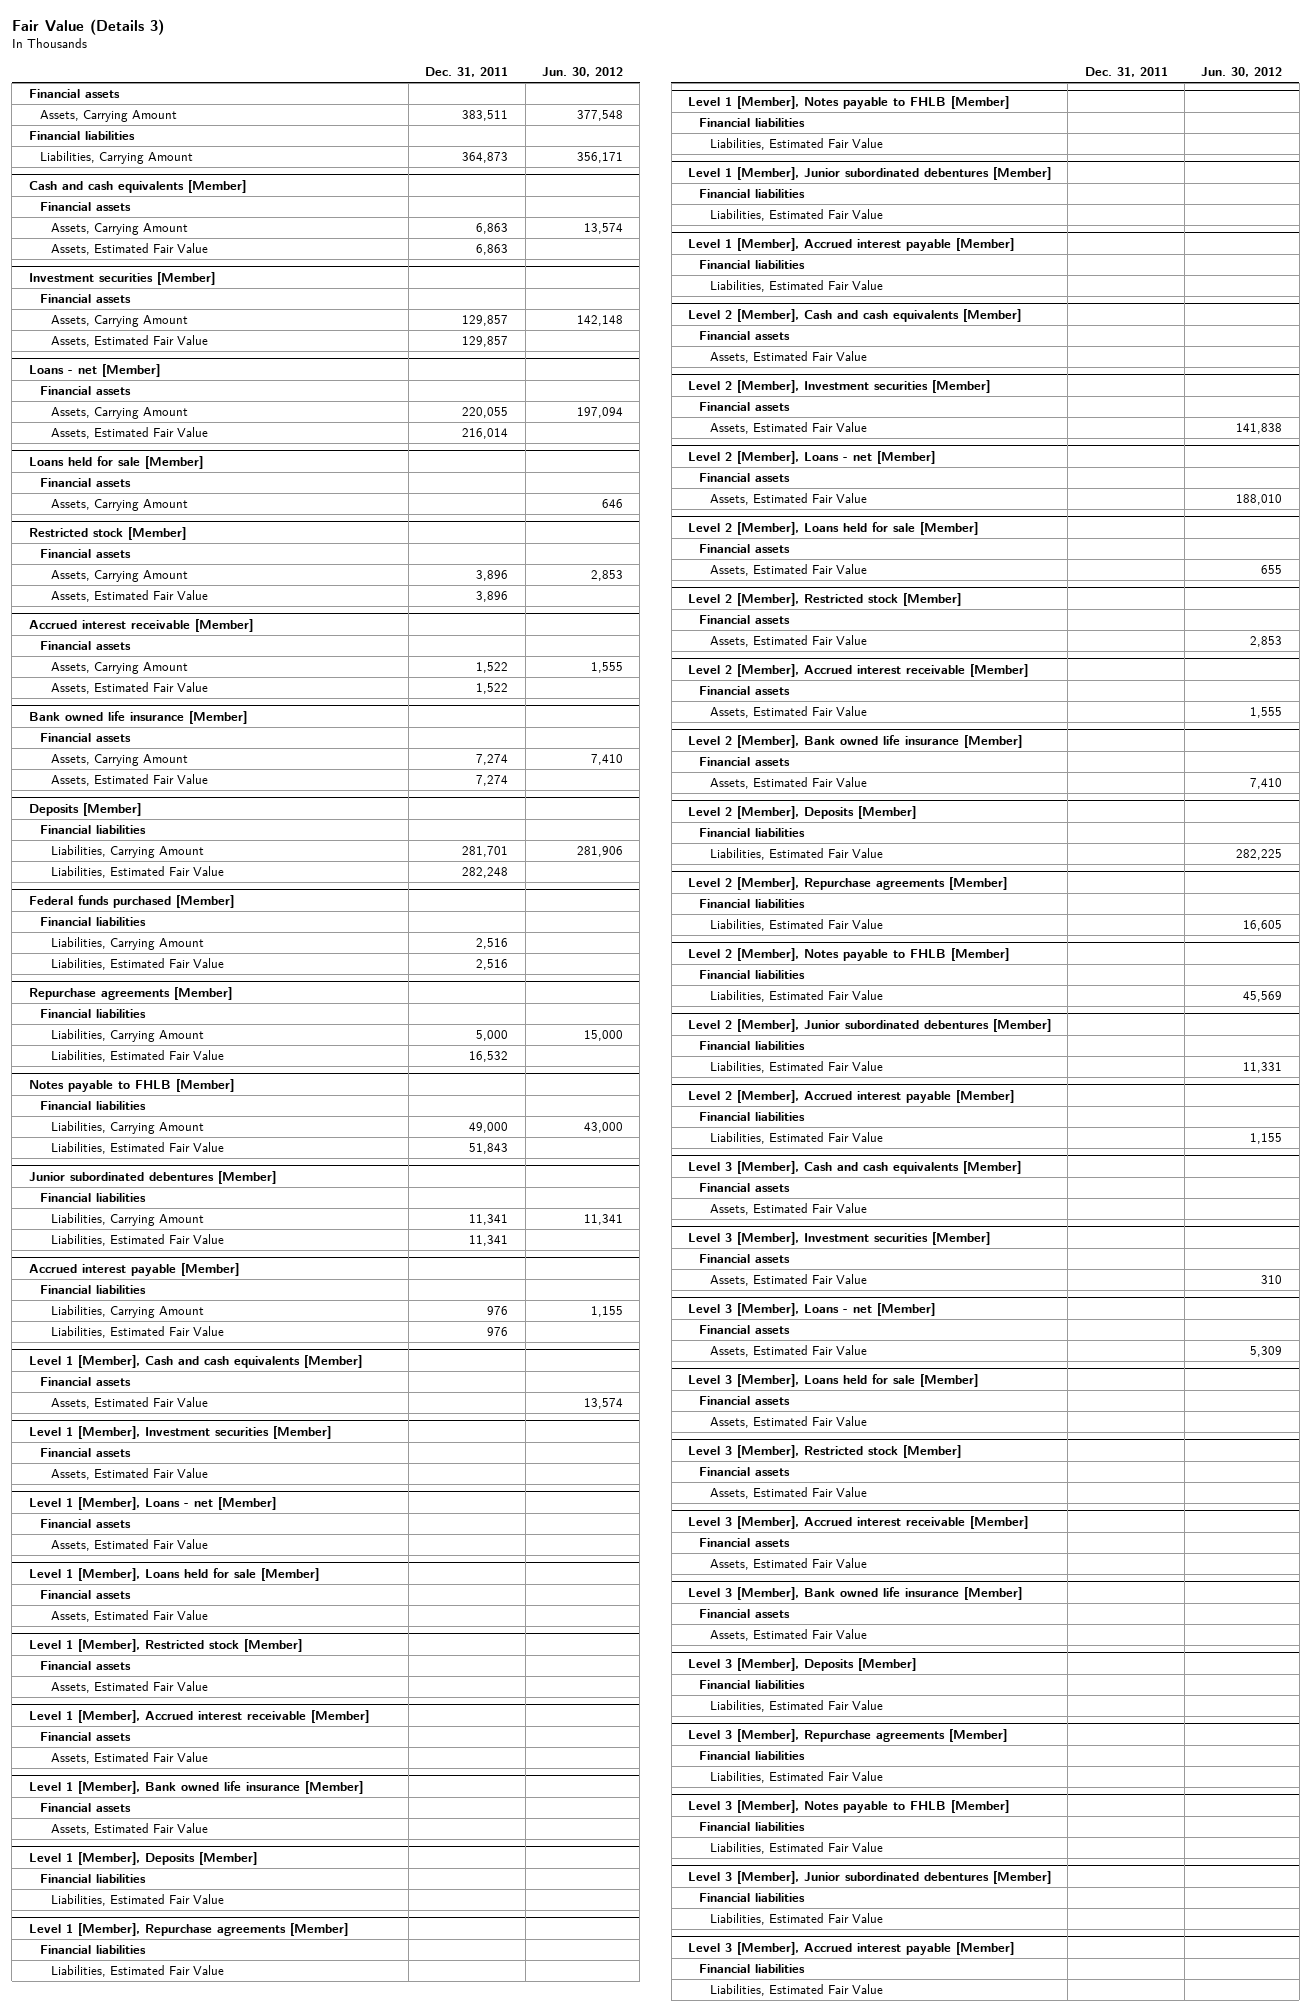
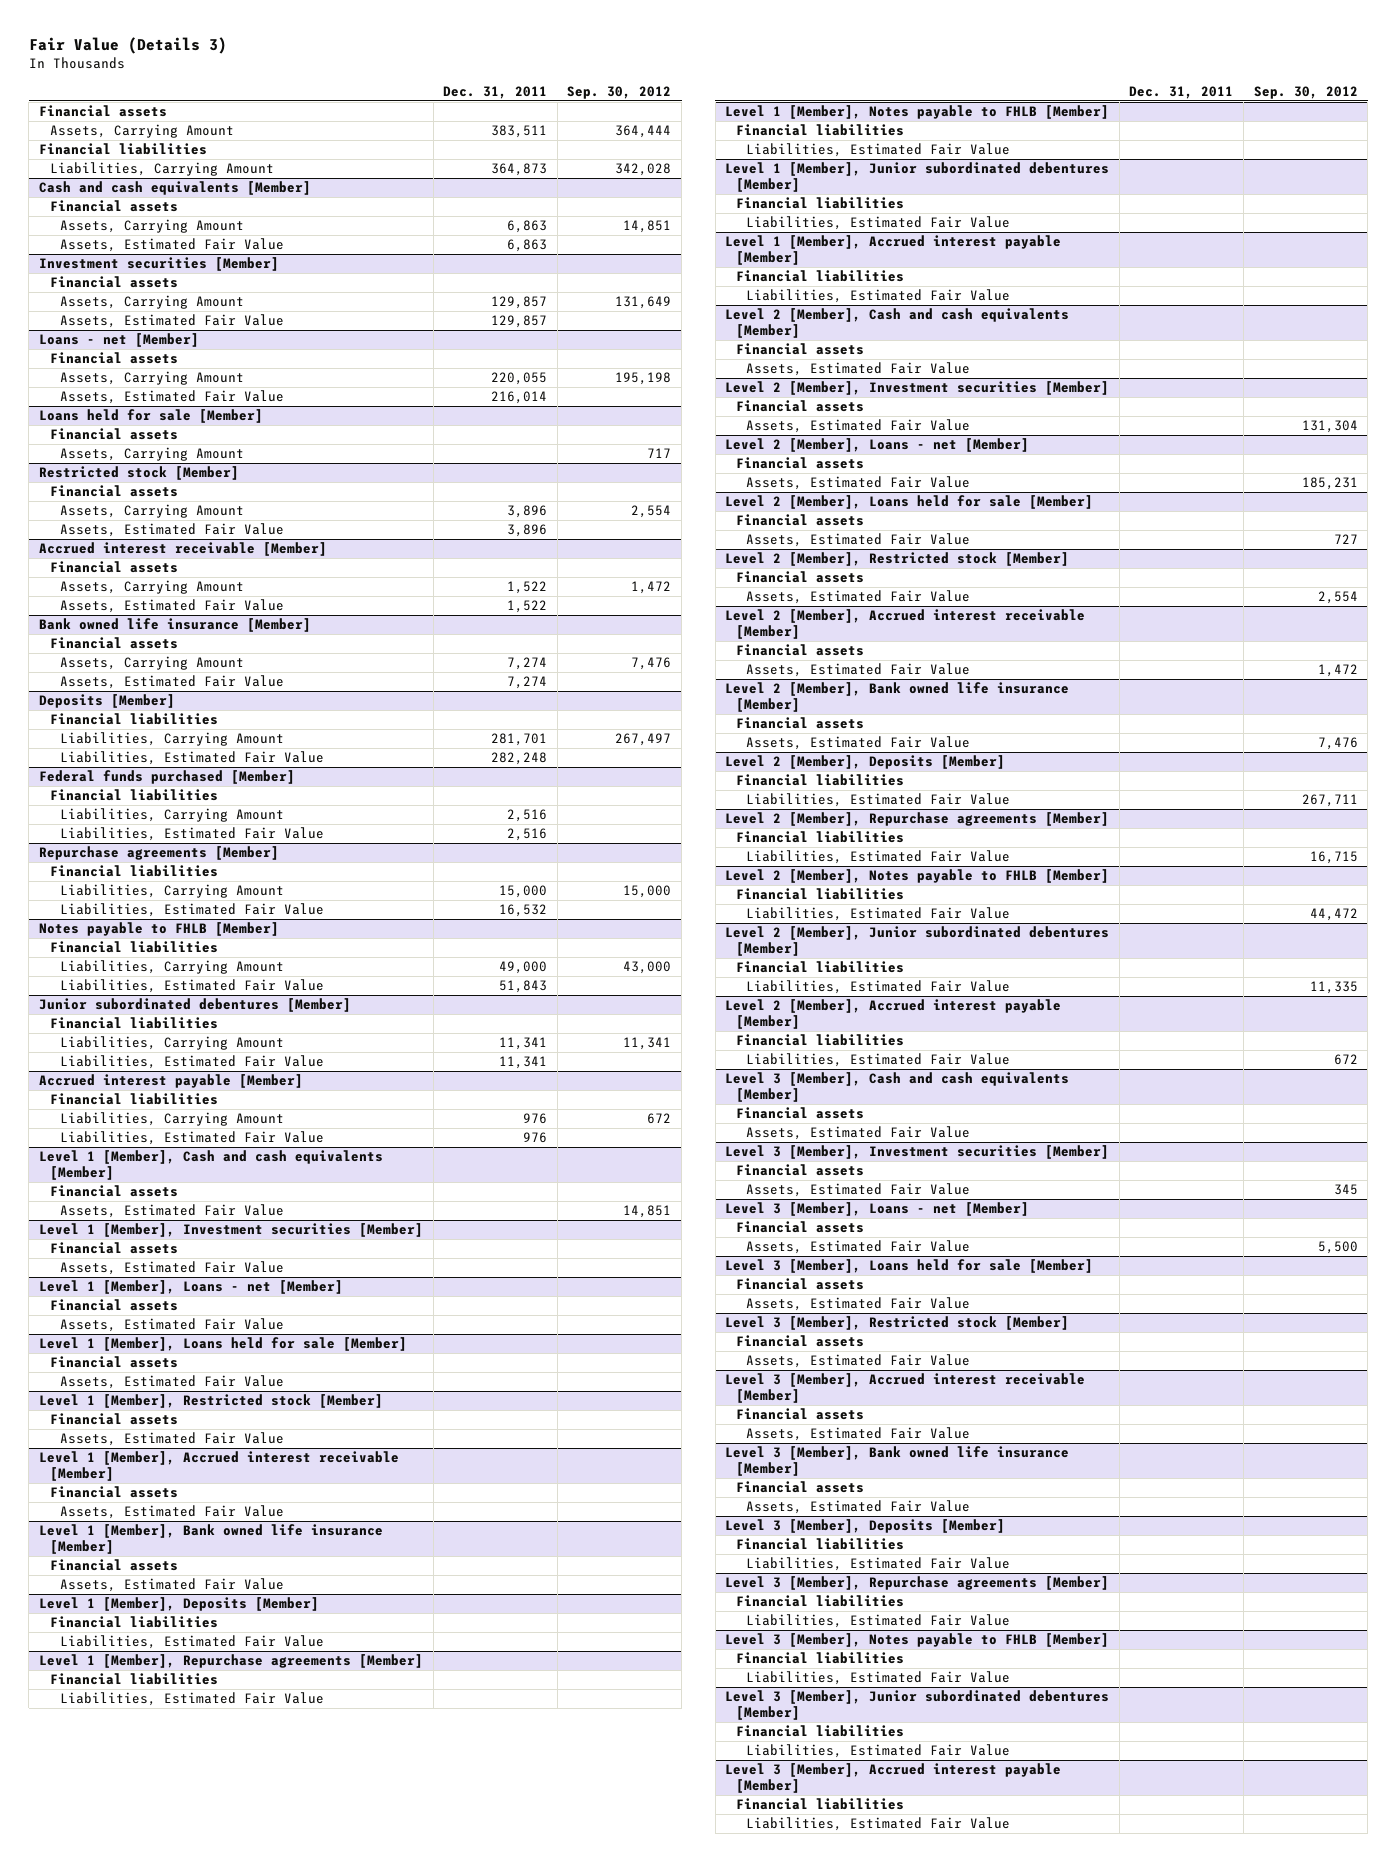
[542,66,624,77] Jun. 30, 2012 -> none
none -> [567,85,672,99] Sep. 30, 2012
[476,1029,509,1041] 5,000 -> [499,885,548,899] 15,000

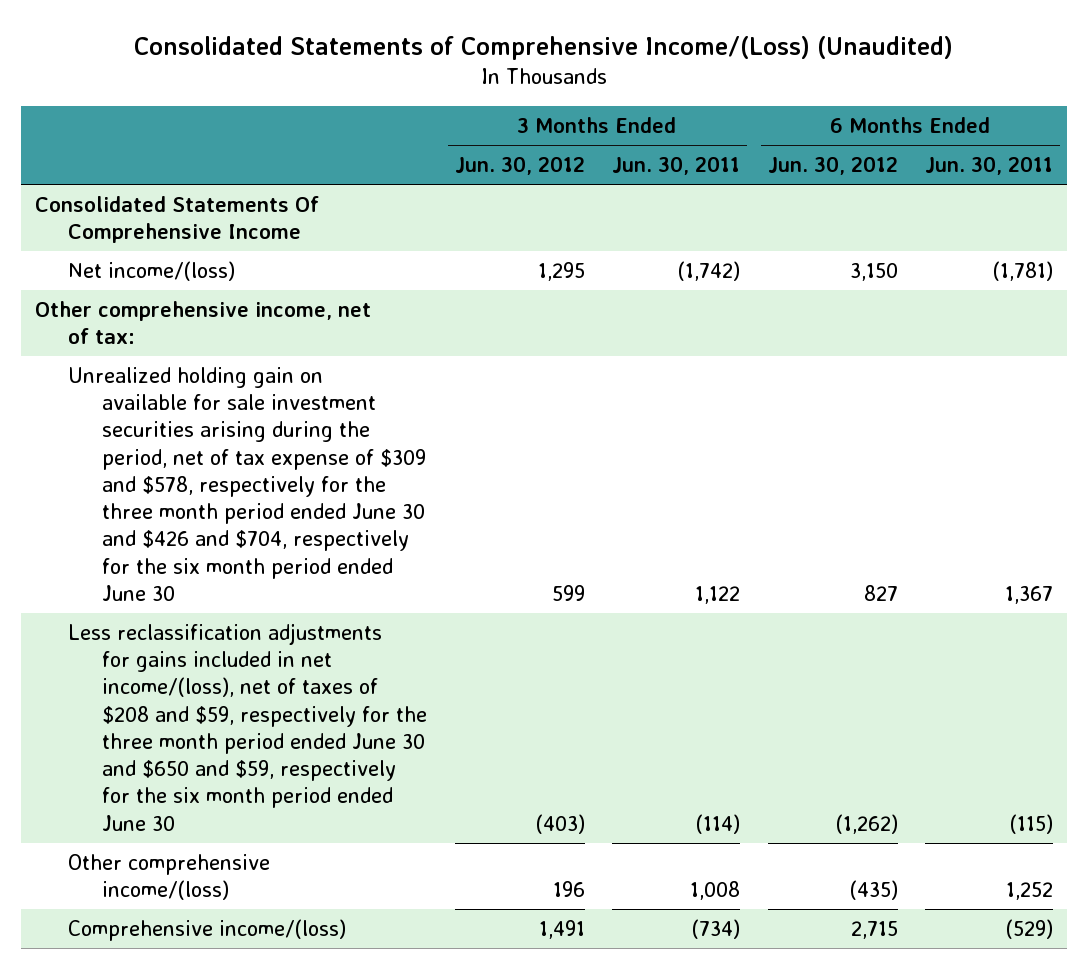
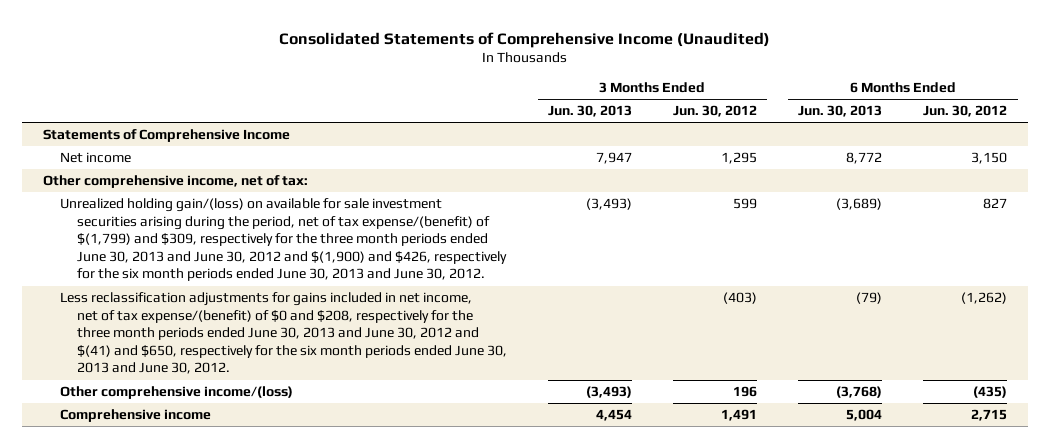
[133,35,953,60] Consolidated Statements of Comprehensive Income/(Loss) (Unaudited) -> [279,31,771,48] Consolidated Statements of Comprehensive Income (Unaudited)
[612,156,741,176] Jun. 30, 2011 -> none
[925,156,1054,176] Jun. 30, 2011 -> none
none -> [547,105,632,118] Jun. 30, 2013
none -> [798,105,883,118] Jun. 30, 2013
[34,195,319,244] Consolidated Statements Of Comprehensive Income -> [42,129,290,143] Statements of Comprehensive Income
[68,260,236,281] Net income/(loss) -> [59,152,131,164] Net income
[68,366,427,601] Unrealized holding gain on available for sale investment securities arising during the period, net of tax expense of $309 and $578, respectively for the three month period ended June 30 and $426 and $704, respectively for the six month period ended June 30 -> [59,198,507,282] Unrealized holding gain/(loss) on available for sale investment securities arising during the period, net of tax expense/(benefit) of $(1,799) and $309, respectively for the three month periods ended June 30, 2013 and June 30, 2012 and $(1,900) and $426, respectively for the six month periods ended June 30, 2013 and June 30, 2012.
[68,622,428,831] Less reclassification adjustments for gains included in net income/(loss), net of taxes of $208 and $59, respectively for the three month period ended June 30 and $650 and $59, respectively for the six month period ended June 30 -> [59,292,507,375] Less reclassification adjustments for gains included in net income, net of tax expense/(benefit) of $0 and $208, respectively for the three month periods ended June 30, 2013 and June 30, 2012 and $(41) and $650, respectively for the six month periods ended June 30, 2013 and June 30, 2012.
[68,918,347,941] Comprehensive income/(loss) -> [59,409,211,423] Comprehensive income

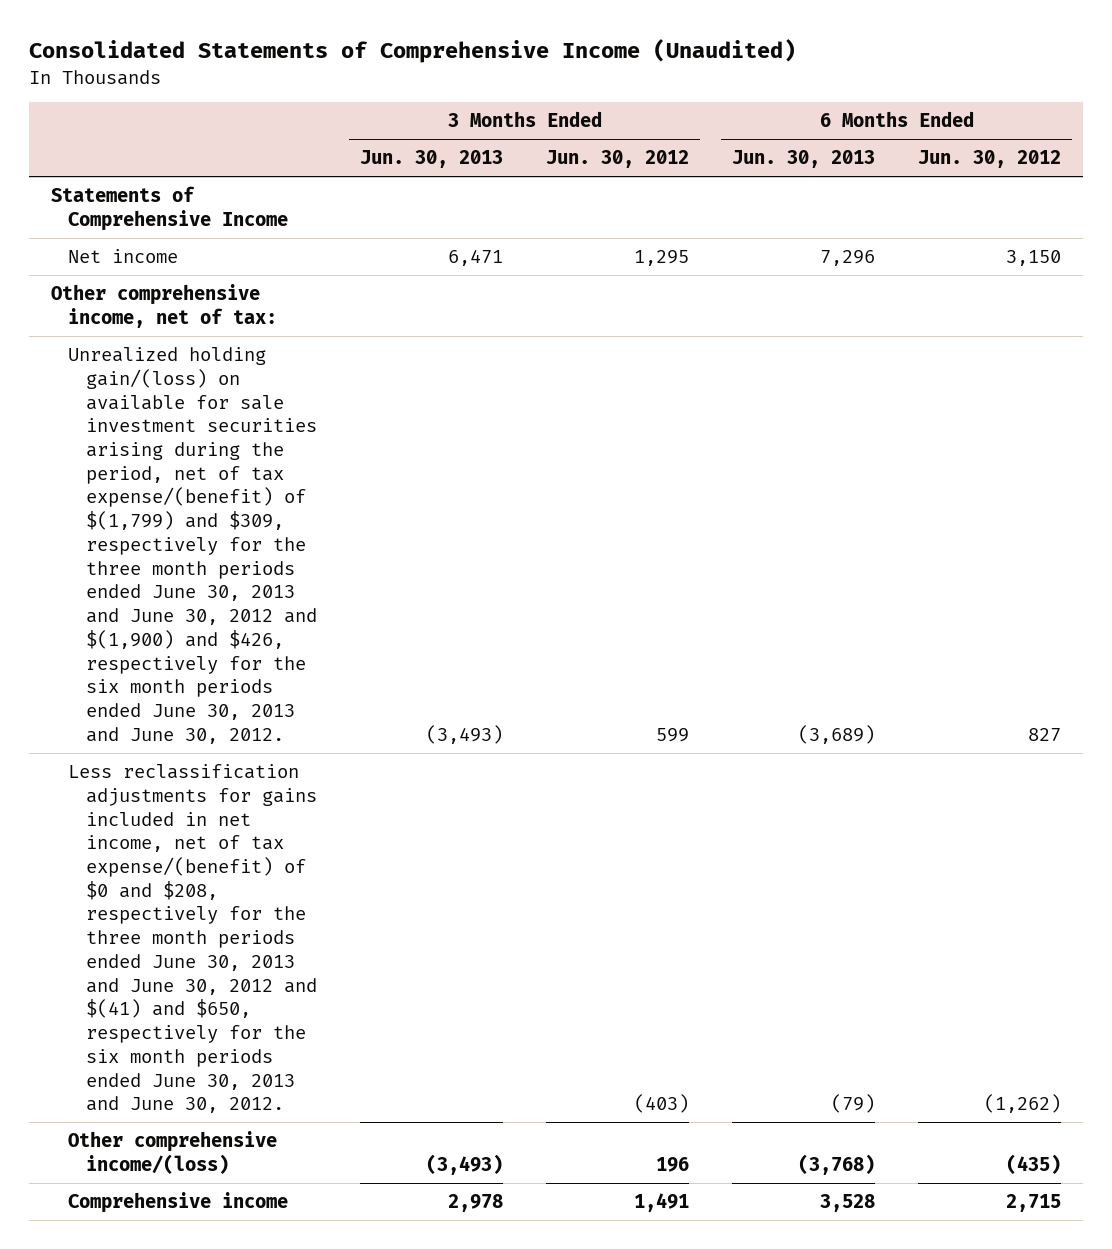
[595,152,632,165] 7,947 -> [447,249,503,267] 6,471
[846,152,883,165] 8,772 -> [820,250,876,267] 7,296
[595,409,632,422] 4,454 -> [447,1194,503,1213] 2,978
[846,409,883,422] 5,004 -> [820,1194,876,1213] 3,528

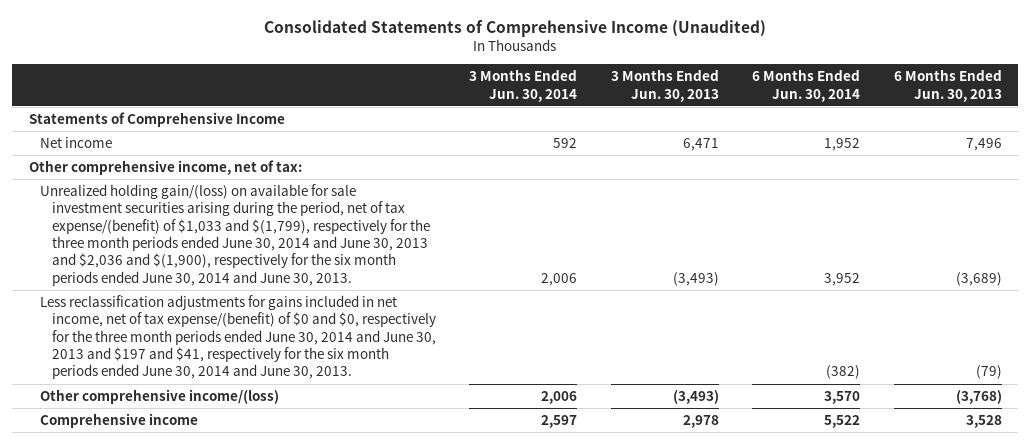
[546,150,690,169] Jun. 30, 2012 -> none
[918,150,1062,169] Jun. 30, 2012 -> none
none -> [469,69,578,102] 3 Months Ended Jun. 30, 2014
none -> [752,69,861,102] 6 Months Ended Jun. 30, 2014
[820,250,876,267] 7,296 -> [965,138,1002,152] 7,496
[68,347,317,744] Unrealized holding gain/(loss) on available for sale investment securities arising during the period, net of tax expense/(benefit) of $(1,799) and $309, respectively for the three month periods ended June 30, 2013 and June 30, 2012 and $(1,900) and $426, respectively for the six month periods ended June 30, 2013 and June 30, 2012. -> [40,184,430,286] Unrealized holding gain/(loss) on available for sale investment securities arising during the period, net of tax expense/(benefit) of $1,033 and $(1,799), respectively for the three month periods ended June 30, 2014 and June 30, 2013 and $2,036 and $(1,900), respectively for the six month periods ended June 30, 2014 and June 30, 2013.
[68,764,317,1114] Less reclassification adjustments for gains included in net income, net of tax expense/(benefit) of $0 and $208, respectively for the three month periods ended June 30, 2013 and June 30, 2012 and $(41) and $650, respectively for the six month periods ended June 30, 2013 and June 30, 2012. -> [40,295,436,380] Less reclassification adjustments for gains included in net income, net of tax expense/(benefit) of $0 and $0, respectively for the three month periods ended June 30, 2014 and June 30, 2013 and $197 and $41, respectively for the six month periods ended June 30, 2014 and June 30, 2013.

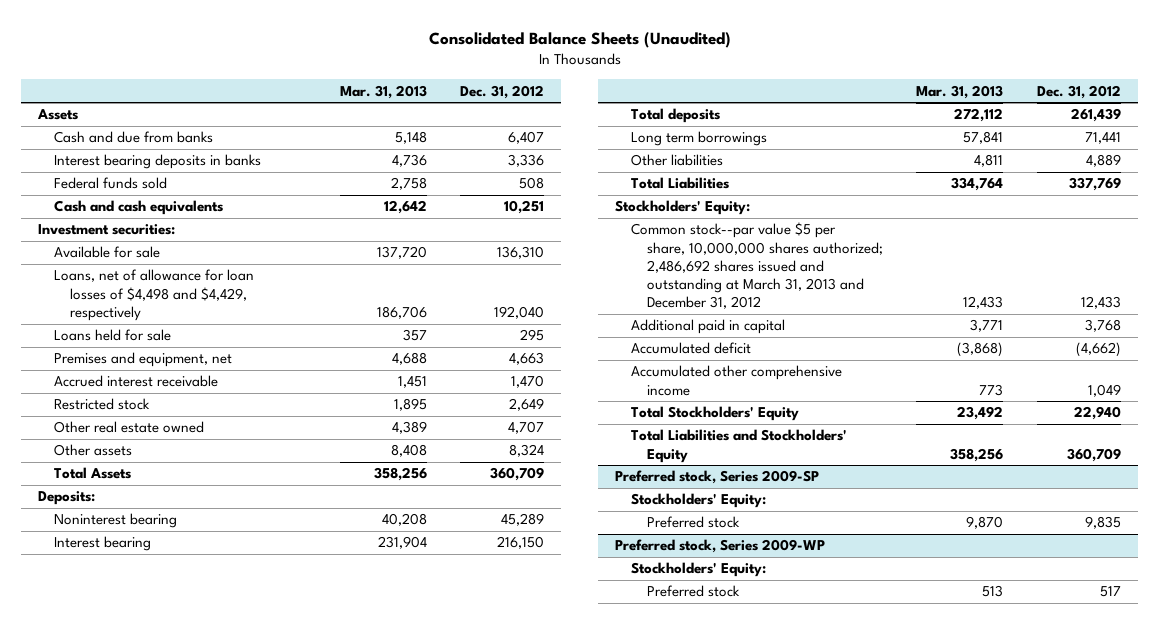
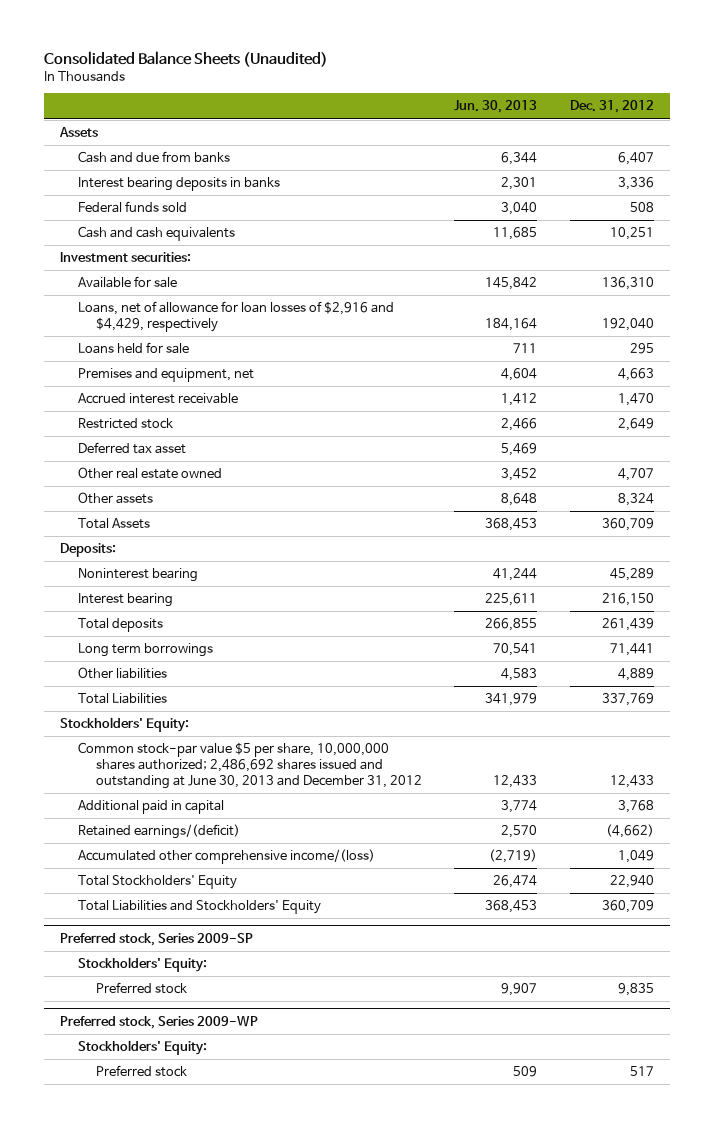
[339,84,427,99] Mar. 31, 2013 -> none
none -> [454,100,538,114] Jun. 30, 2013
[54,269,255,321] Loans, net of allowance for loan losses of $4,498 and $4,429, respectively -> [78,301,395,332] Loans, net of allowance for loan losses of $2,916 and $4,429, respectively
none -> [78,442,187,455] Deferred tax asset
[630,222,883,310] Common stock--par value $5 per share, 10,000,000 shares authorized; 2,486,692 shares issued and outstanding at March 31, 2013 and December 31, 2012 -> [78,742,422,789] Common stock-par value $5 per share, 10,000,000 shares authorized; 2,486,692 shares issued and outstanding at June 30, 2013 and December 31, 2012
[630,342,751,355] Accumulated deficit -> [78,824,241,840] Retained earnings/(deficit)
[630,365,842,396] Accumulated other comprehensive income -> [78,849,376,865] Accumulated other comprehensive income/(loss)

